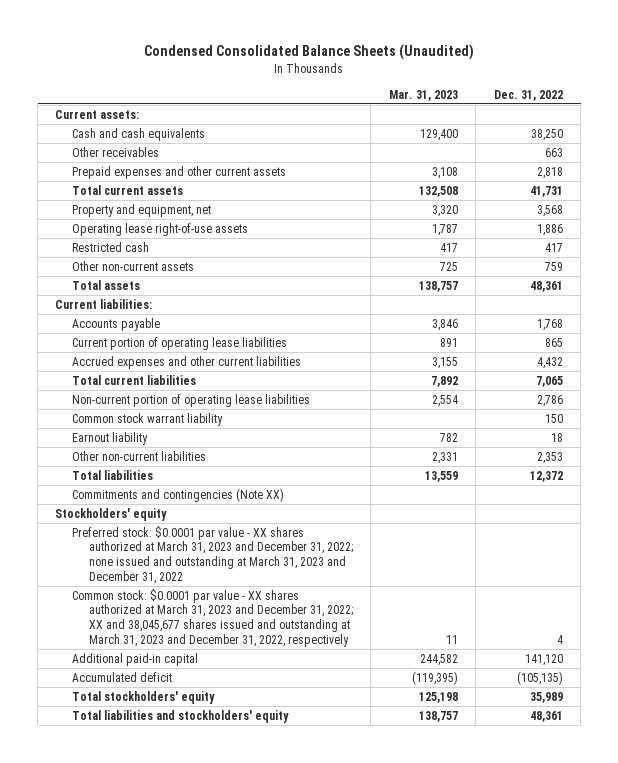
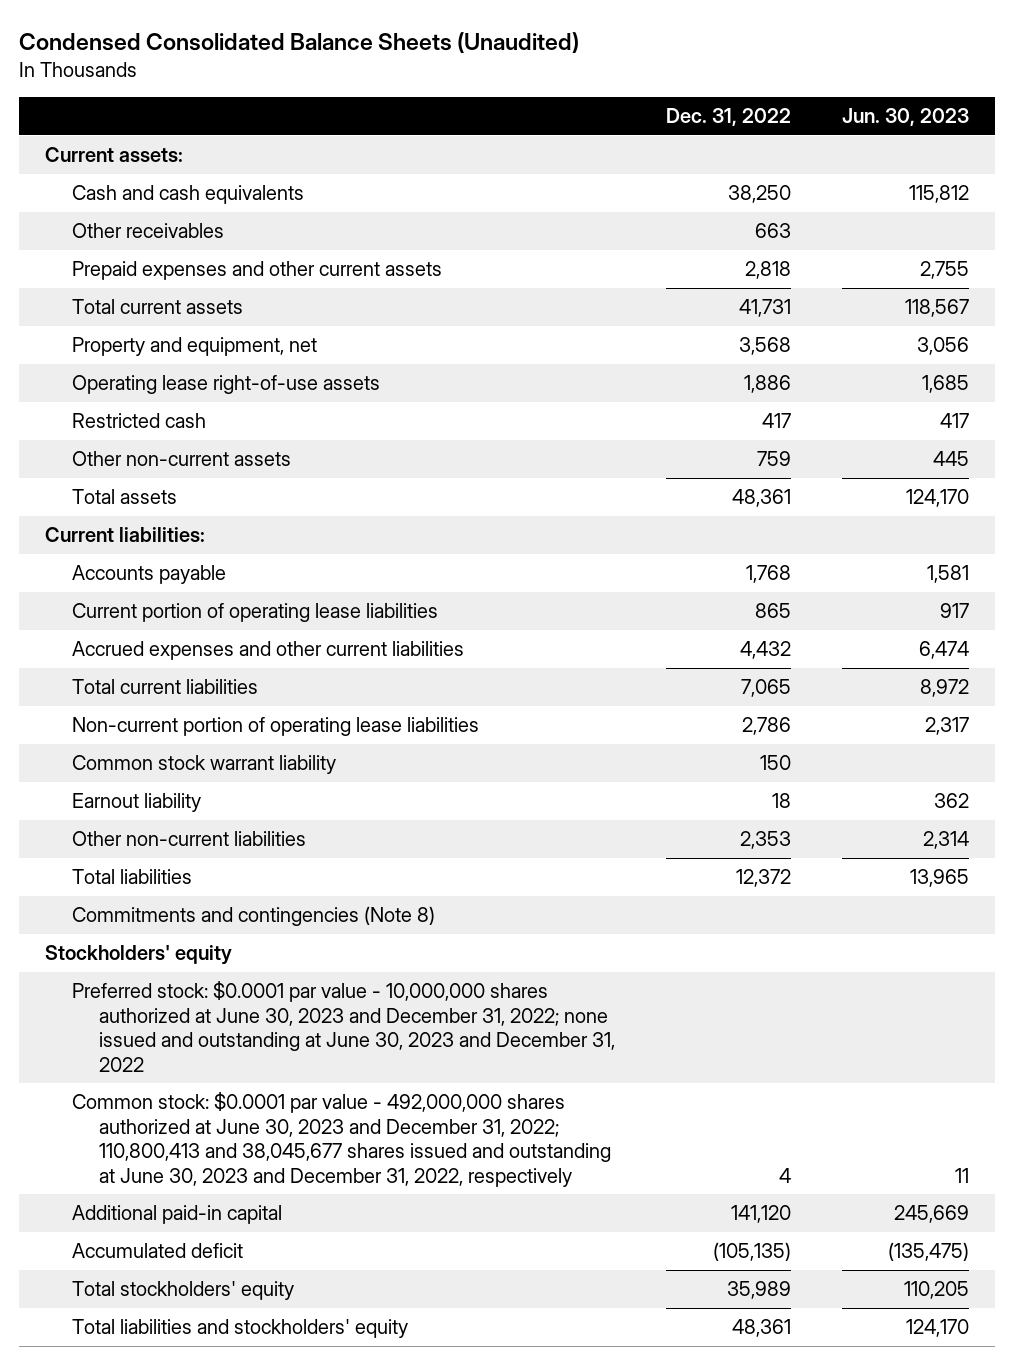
[388,89,458,101] Mar. 31, 2023 -> none
none -> [842,108,970,127] Jun. 30, 2023
[72,487,285,502] Commitments and contingencies (Note XX) -> [71,906,435,927] Commitments and contingencies (Note 8)
[72,525,353,584] Preferred stock: $0.0001 par value - XX shares authorized at March 31, 2023 and December 31, 2022; none issued and outstanding at March 31, 2023 and December 31, 2022 -> [71,981,615,1072] Preferred stock: $0.0001 par value - 10,000,000 shares authorized at June 30, 2023 and December 31, 2022; none issued and outstanding at June 30, 2023 and December 31, 2022
[72,588,353,647] Common stock: $0.0001 par value - XX shares authorized at March 31, 2023 and December 31, 2022; XX and 38,045,677 shares issued and outstanding at March 31, 2023 and December 31, 2022, respectively -> [71,1092,611,1187] Common stock: $0.0001 par value - 492,000,000 shares authorized at June 30, 2023 and December 31, 2022; 110,800,413 and 38,045,677 shares issued and outstanding at June 30, 2023 and December 31, 2022, respectively

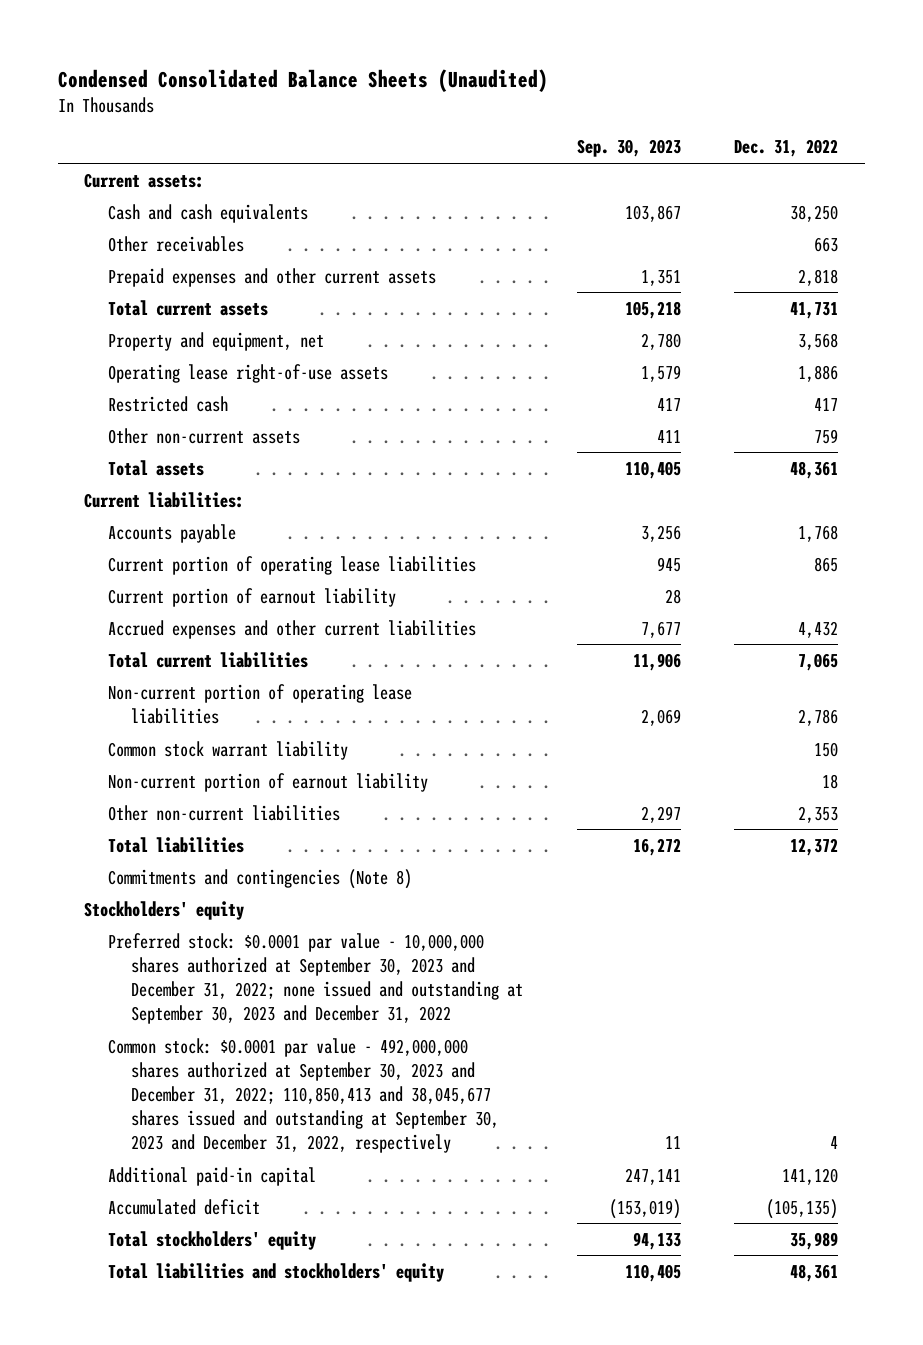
[842,108,970,127] Jun. 30, 2023 -> none
none -> [576,139,681,158] Sep. 30, 2023
none -> [107,587,396,607] Current portion of earnout liability
[71,793,201,813] Earnout liability -> none
none -> [107,772,428,792] Non-current portion of earnout liability
[71,981,615,1072] Preferred stock: $0.0001 par value - 10,000,000 shares authorized at June 30, 2023 and December 31, 2022; none issued and outstanding at June 30, 2023 and December 31, 2022 -> [107,932,524,1025] Preferred stock: $0.0001 par value - 10,000,000 shares authorized at September 30, 2023 and December 31, 2022; none issued and outstanding at September 30, 2023 and December 31, 2022
[71,1092,611,1187] Common stock: $0.0001 par value - 492,000,000 shares authorized at June 30, 2023 and December 31, 2022; 110,800,413 and 38,045,677 shares issued and outstanding at June 30, 2023 and December 31, 2022, respectively -> [107,1037,500,1154] Common stock: $0.0001 par value - 492,000,000 shares authorized at September 30, 2023 and December 31, 2022; 110,850,413 and 38,045,677 shares issued and outstanding at September 30, 2023 and December 31, 2022, respectively

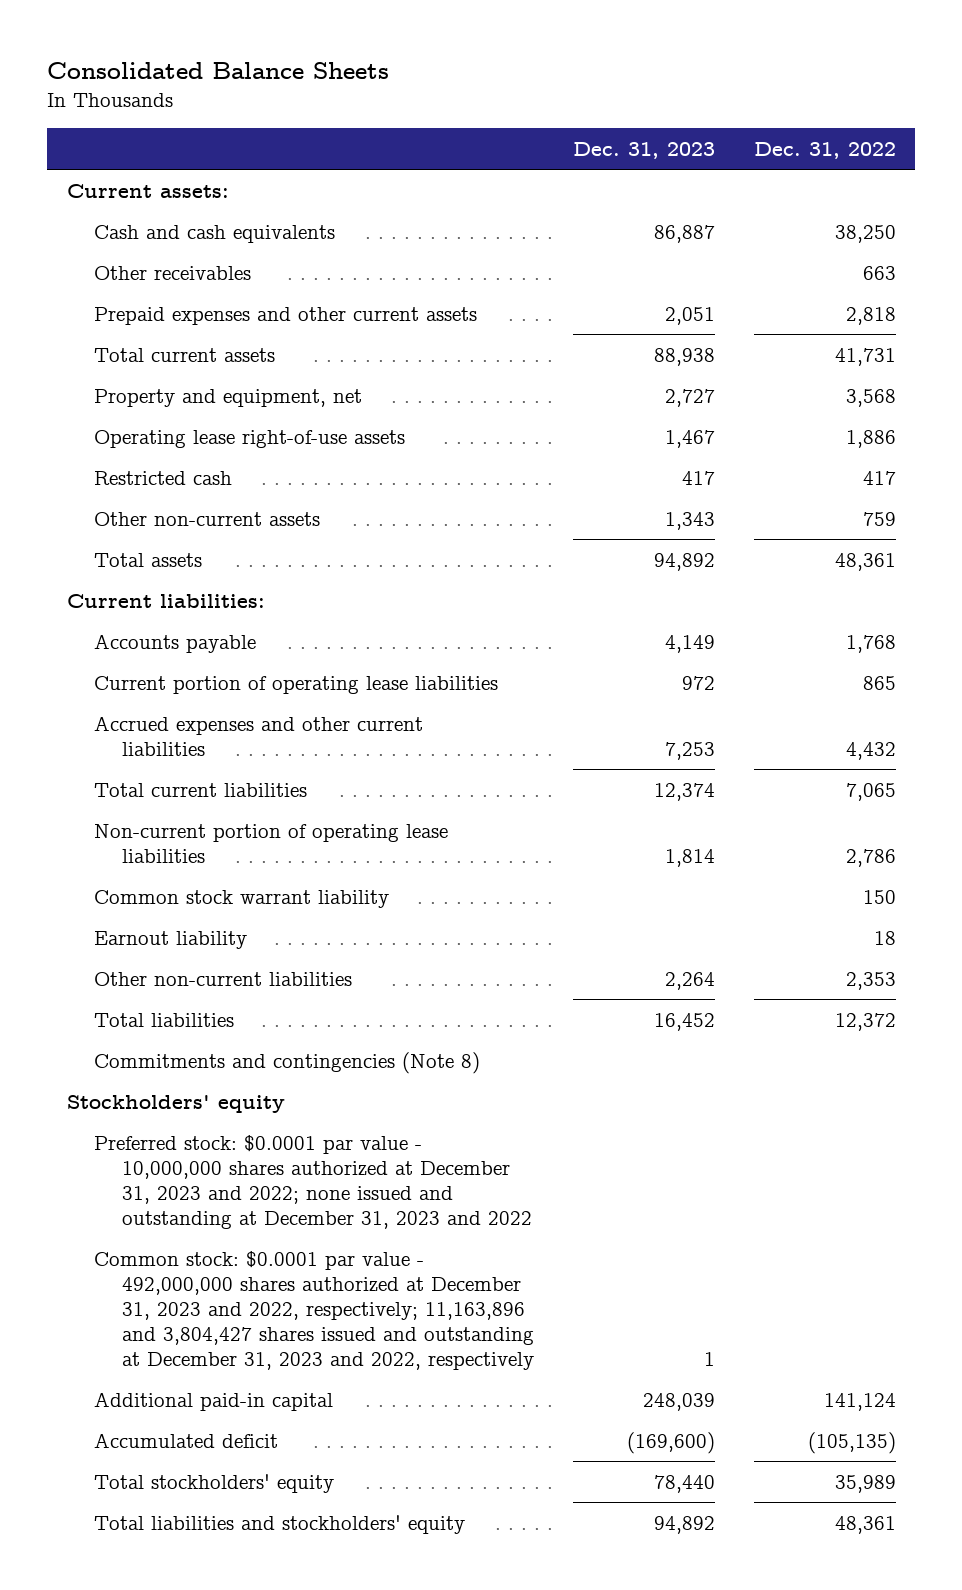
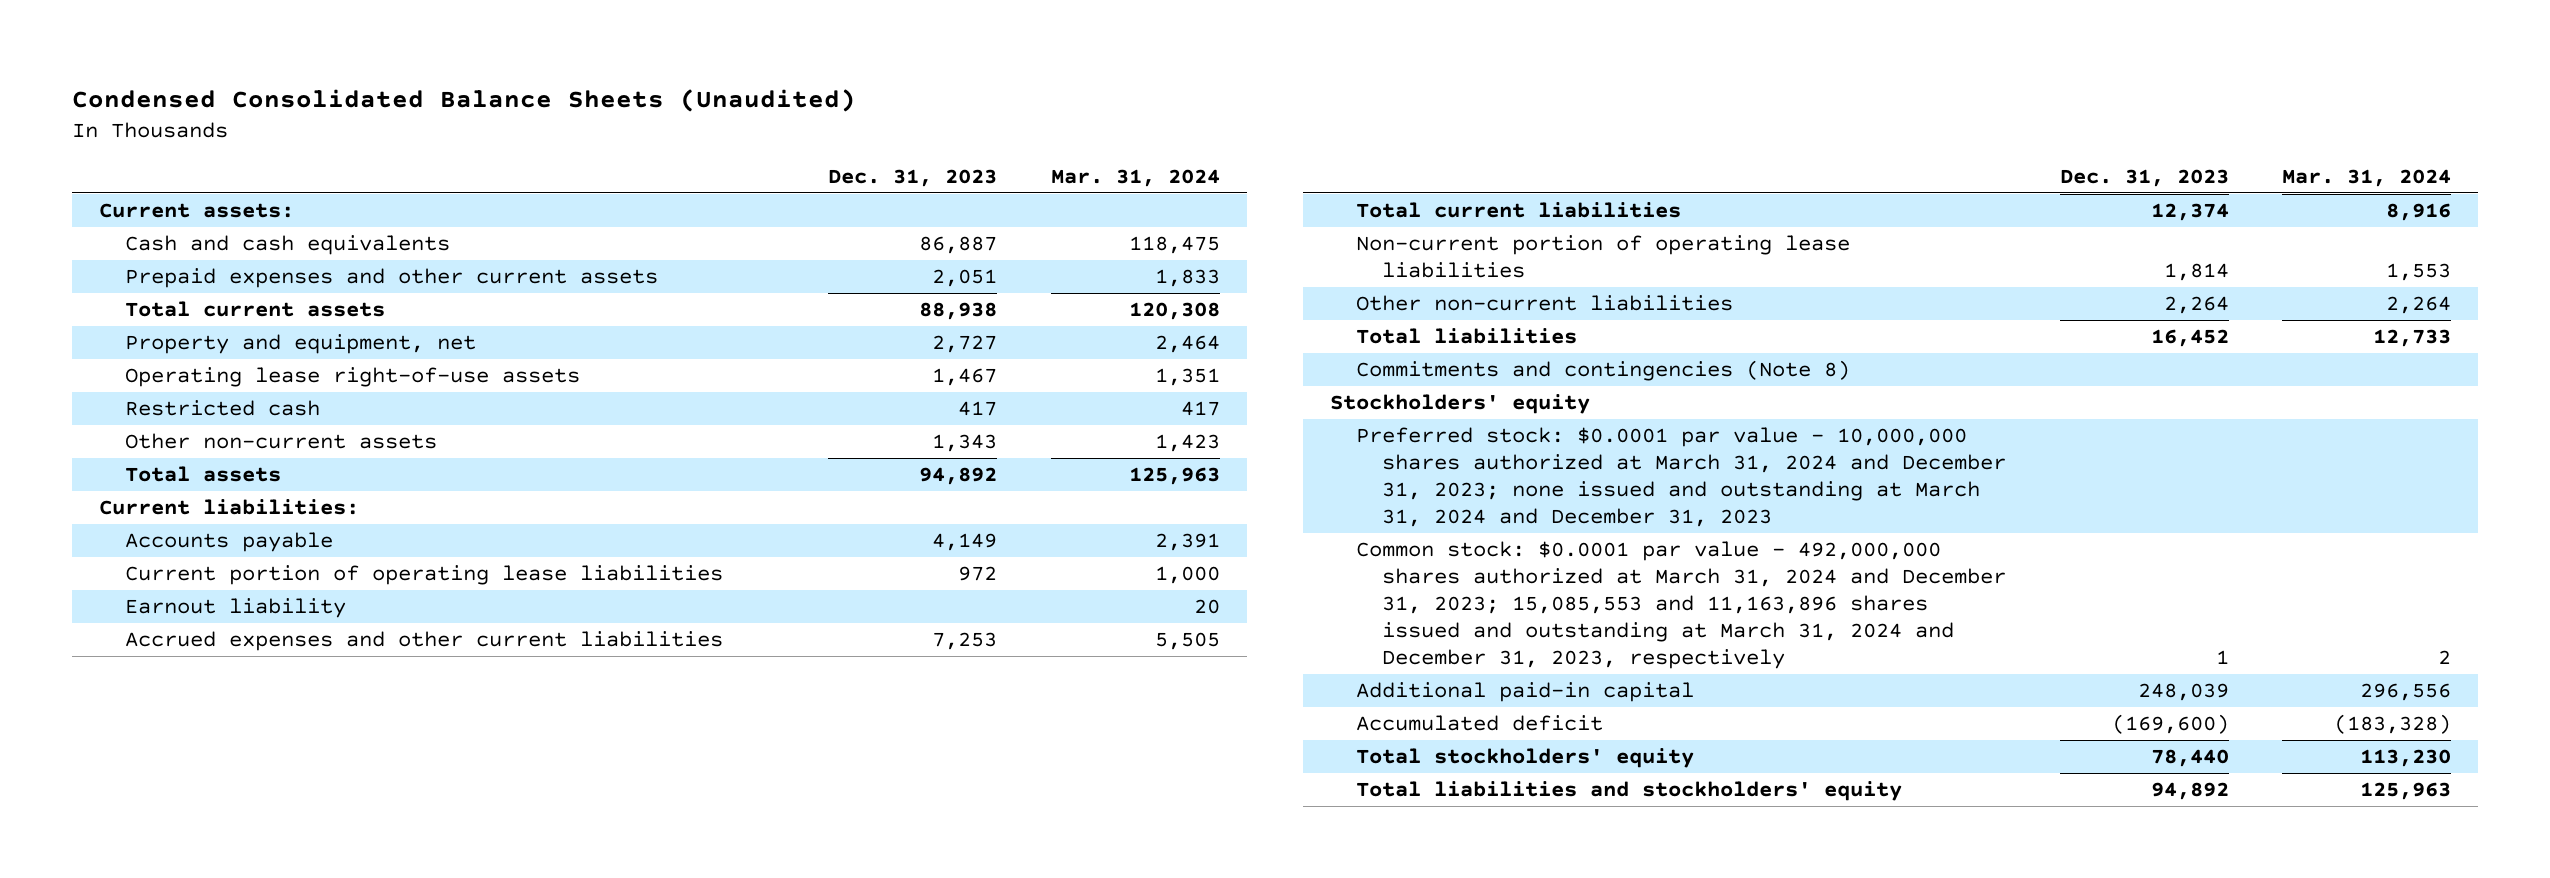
[47,62,390,80] Consolidated Balance Sheets -> [71,88,856,112] Condensed Consolidated Balance Sheets (Unaudited)
[753,141,896,159] Dec. 31, 2022 -> none
none -> [1051,168,1221,187] Mar. 31, 2024
[94,265,252,280] Other receivables -> none
[94,930,248,949] Earnout liability -> [124,598,346,619] Earnout liability
[94,889,390,908] Common stock warrant liability -> none
[94,1134,532,1229] Preferred stock: $0.0001 par value - 10,000,000 shares authorized at December 31, 2023 and 2022; none issued and outstanding at December 31, 2023 and 2022 -> [1355,427,2006,528] Preferred stock: $0.0001 par value - 10,000,000 shares authorized at March 31, 2024 and December 31, 2023; none issued and outstanding at March 31, 2024 and December 31, 2023
[94,1250,534,1370] Common stock: $0.0001 par value - 492,000,000 shares authorized at December 31, 2023 and 2022, respectively; 11,163,896 and 3,804,427 shares issued and outstanding at December 31, 2023 and 2022, respectively -> [1355,541,2006,670] Common stock: $0.0001 par value - 492,000,000 shares authorized at March 31, 2024 and December 31, 2023; 15,085,553 and 11,163,896 shares issued and outstanding at March 31, 2024 and December 31, 2023, respectively

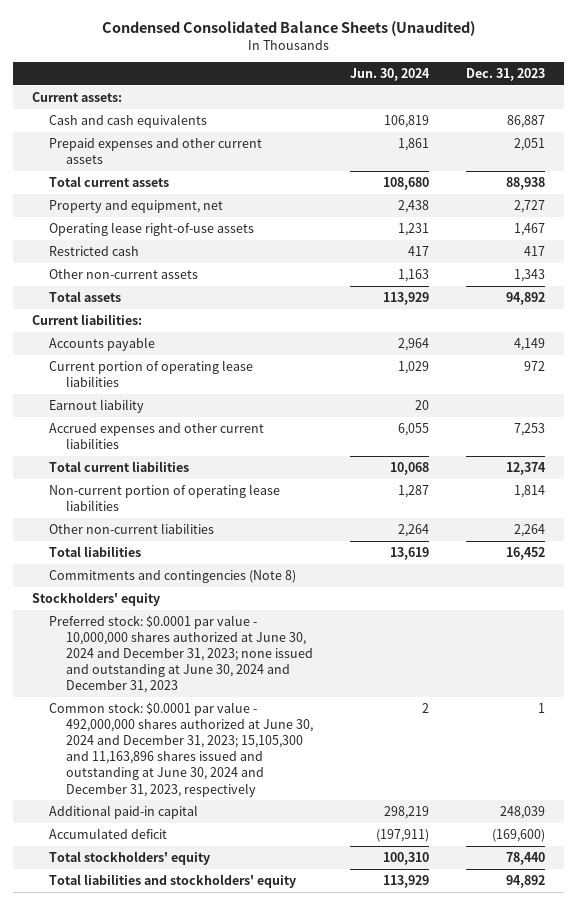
[1051,168,1221,187] Mar. 31, 2024 -> none
none -> [350,68,431,82] Jun. 30, 2024
[1355,427,2006,528] Preferred stock: $0.0001 par value - 10,000,000 shares authorized at March 31, 2024 and December 31, 2023; none issued and outstanding at March 31, 2024 and December 31, 2023 -> [48,614,313,694] Preferred stock: $0.0001 par value - 10,000,000 shares authorized at June 30, 2024 and December 31, 2023; none issued and outstanding at June 30, 2024 and December 31, 2023
[1355,541,2006,670] Common stock: $0.0001 par value - 492,000,000 shares authorized at March 31, 2024 and December 31, 2023; 15,085,553 and 11,163,896 shares issued and outstanding at March 31, 2024 and December 31, 2023, respectively -> [48,701,313,797] Common stock: $0.0001 par value - 492,000,000 shares authorized at June 30, 2024 and December 31, 2023; 15,105,300 and 11,163,896 shares issued and outstanding at June 30, 2024 and December 31, 2023, respectively

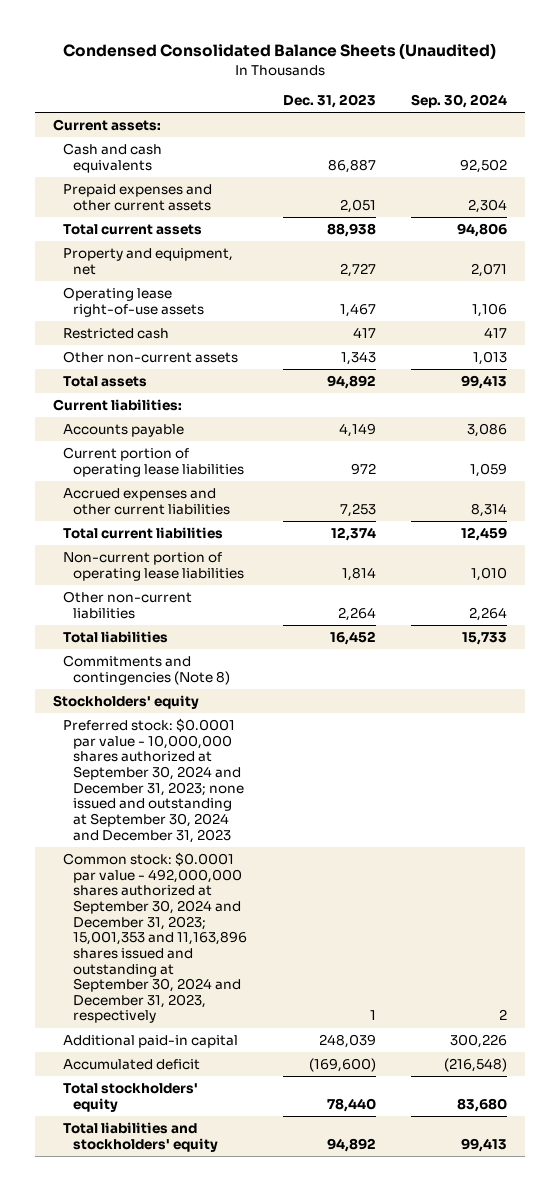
[350,68,431,82] Jun. 30, 2024 -> none
none -> [411,94,508,109] Sep. 30, 2024
[48,398,144,413] Earnout liability -> none
[48,614,313,694] Preferred stock: $0.0001 par value - 10,000,000 shares authorized at June 30, 2024 and December 31, 2023; none issued and outstanding at June 30, 2024 and December 31, 2023 -> [63,717,245,843] Preferred stock: $0.0001 par value - 10,000,000 shares authorized at September 30, 2024 and December 31, 2023; none issued and outstanding at September 30, 2024 and December 31, 2023
[48,701,313,797] Common stock: $0.0001 par value - 492,000,000 shares authorized at June 30, 2024 and December 31, 2023; 15,105,300 and 11,163,896 shares issued and outstanding at June 30, 2024 and December 31, 2023, respectively -> [63,851,248,1024] Common stock: $0.0001 par value - 492,000,000 shares authorized at September 30, 2024 and December 31, 2023; 15,001,353 and 11,163,896 shares issued and outstanding at September 30, 2024 and December 31, 2023, respectively

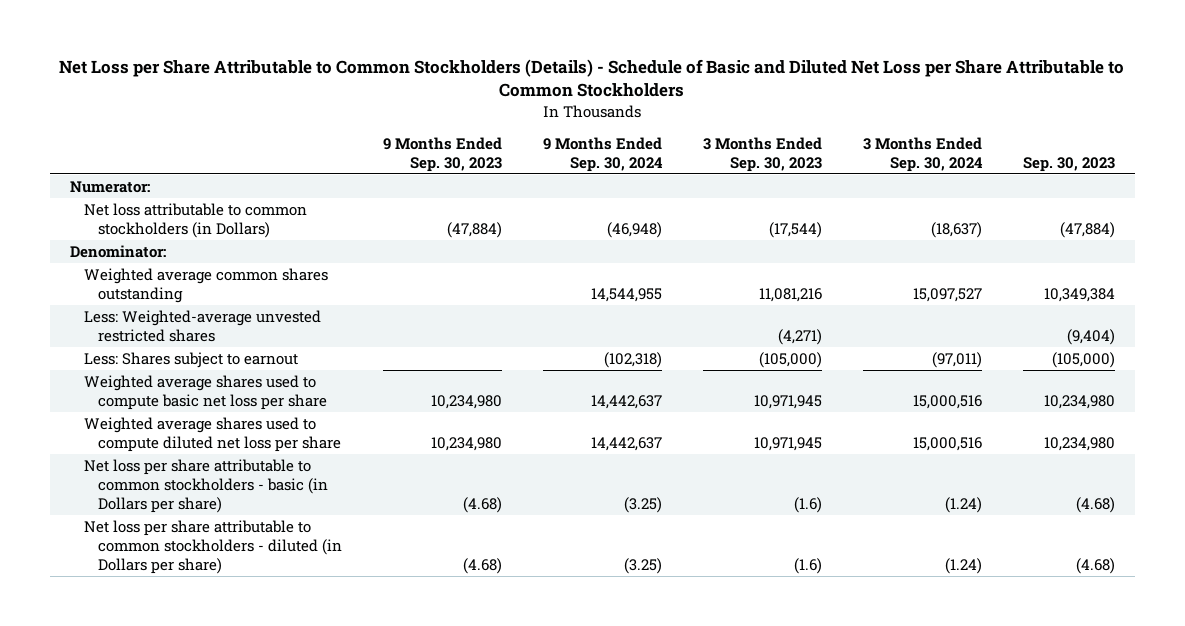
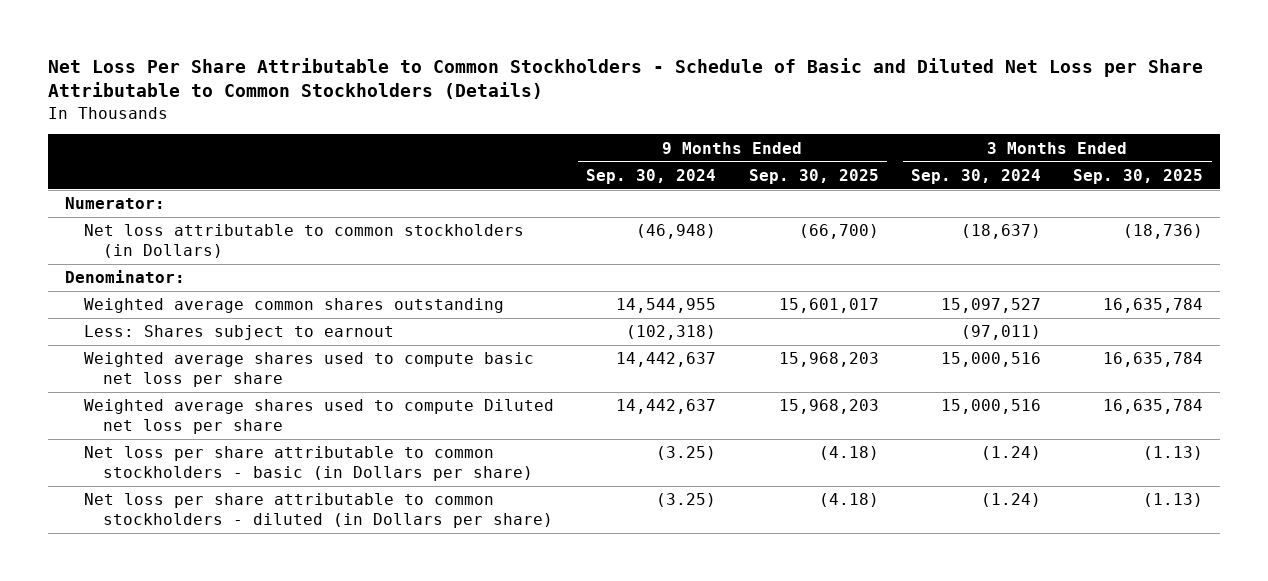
[59,59,1125,98] Net Loss per Share Attributable to Common Stockholders (Details) - Schedule of Basic and Diluted Net Loss per Share Attributable to Common Stockholders -> [48,57,1204,100] Net Loss Per Share Attributable to Common Stockholders - Schedule of Basic and Diluted Net Loss per Share Attributable to Common Stockholders (Details)
[383,136,503,172] 9 Months Ended Sep. 30, 2023 -> none
[702,136,822,172] 3 Months Ended Sep. 30, 2023 -> none
[1022,156,1115,172] Sep. 30, 2023 -> none
none -> [748,169,879,185] Sep. 30, 2025
none -> [1073,169,1204,185] Sep. 30, 2025
[84,310,322,343] Less: Weighted-average unvested restricted shares -> none
[84,417,342,453] Weighted average shares used to compute diluted net loss per share -> [83,399,554,435] Weighted average shares used to compute Diluted net loss per share

